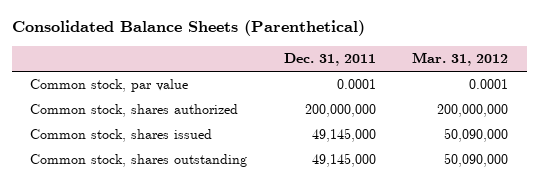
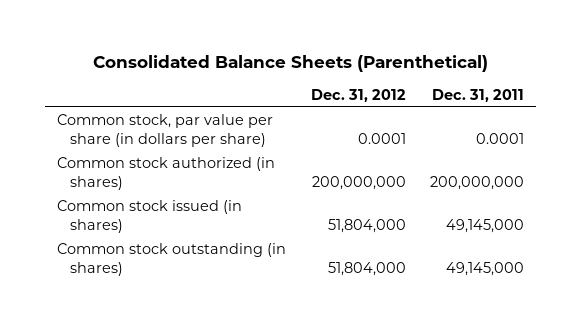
[412,52,509,67] Mar. 31, 2012 -> none
none -> [310,88,406,102] Dec. 31, 2012
[30,79,189,93] Common stock, par value -> [57,114,274,148] Common stock, par value per share (in dollars per share)
[30,104,239,118] Common stock, shares authorized -> [57,157,276,191] Common stock authorized (in shares)
[30,129,213,143] Common stock, shares issued -> [57,200,243,234] Common stock issued (in shares)
[30,154,248,168] Common stock, shares outstanding -> [57,243,287,277] Common stock outstanding (in shares)

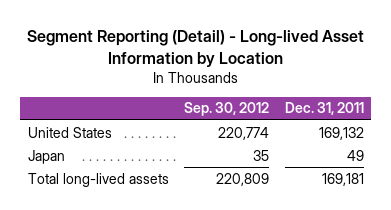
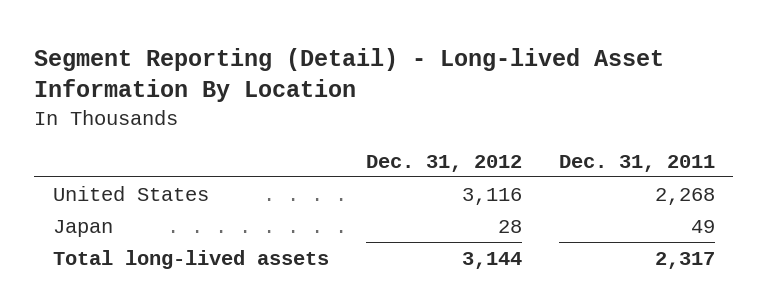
[26,29,364,67] Segment Reporting (Detail) - Long-lived Asset Information by Location -> [34,47,665,103] Segment Reporting (Detail) - Long-lived Asset Information By Location
[184,102,270,117] Sep. 30, 2012 -> none
none -> [365,154,522,172] Dec. 31, 2012
[318,126,364,140] 169,132 -> [654,187,715,205] 2,268
[321,172,364,186] 169,181 -> [654,251,715,269] 2,317

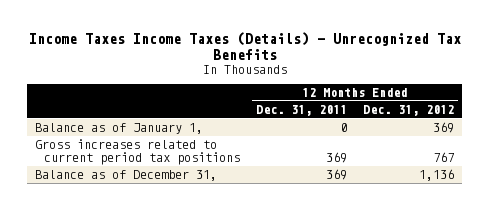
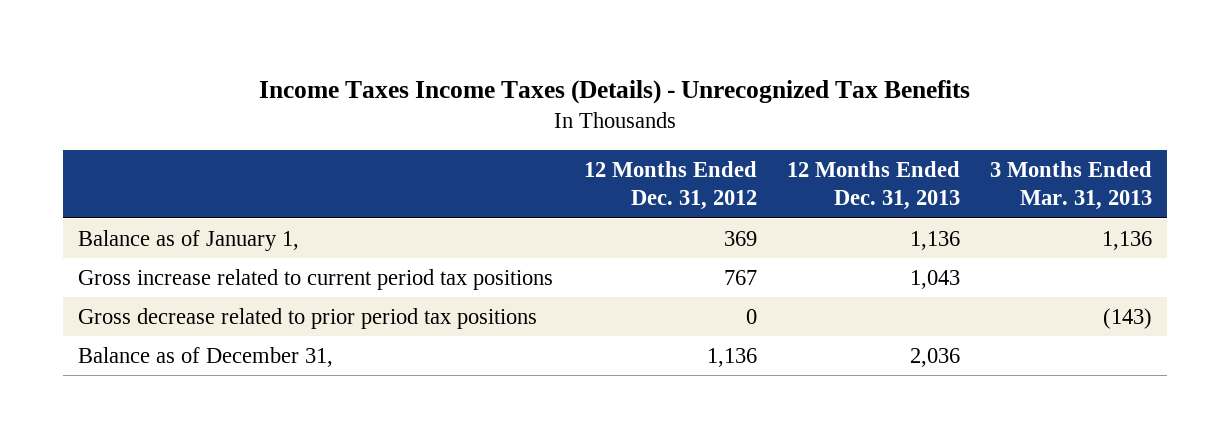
[256,105,348,117] Dec. 31, 2011 -> none
none -> [786,160,960,211] 12 Months Ended Dec. 31, 2013
none -> [990,160,1153,211] 3 Months Ended Mar. 31, 2013
[35,139,241,165] Gross increases related to current period tax positions -> [78,268,554,290] Gross increase related to current period tax positions
none -> [78,307,538,329] Gross decrease related to prior period tax positions

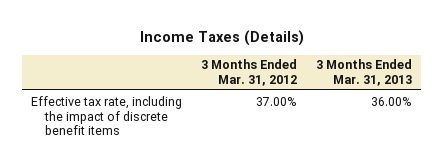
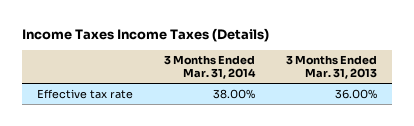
[139,29,304,46] Income Taxes (Details) -> [21,28,269,43] Income Taxes Income Taxes (Details)
[201,59,298,87] 3 Months Ended Mar. 31, 2012 -> none
none -> [164,55,257,80] 3 Months Ended Mar. 31, 2014
[31,95,183,136] Effective tax rate, including the impact of discrete benefit items -> [37,89,134,100] Effective tax rate

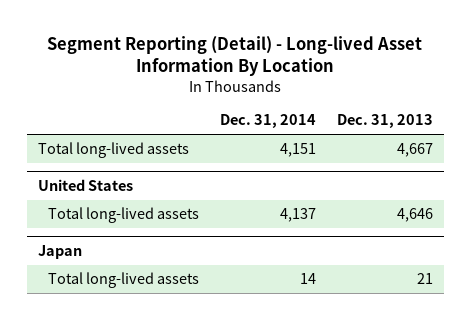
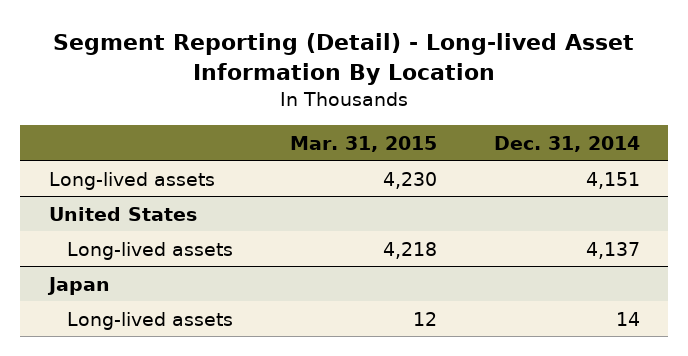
[337,114,434,129] Dec. 31, 2013 -> none
none -> [289,135,437,152] Mar. 31, 2015
[37,142,189,159] Total long-lived assets -> [48,171,215,190] Long-lived assets
[48,207,200,224] Total long-lived assets -> [66,241,233,260] Long-lived assets
[48,272,200,289] Total long-lived assets -> [66,311,233,330] Long-lived assets

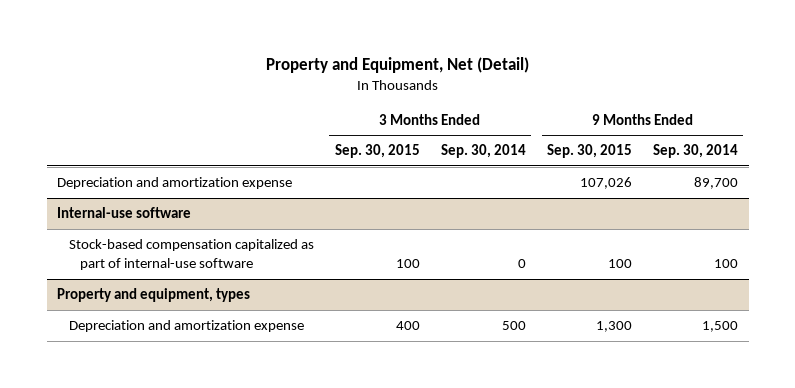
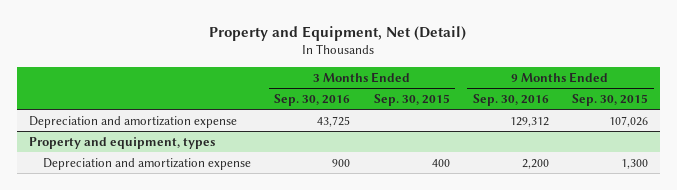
[440,144,526,159] Sep. 30, 2014 -> none
[653,144,739,159] Sep. 30, 2014 -> none
none -> [274,93,351,106] Sep. 30, 2016
none -> [472,93,549,106] Sep. 30, 2016
[57,207,192,219] Internal-use software -> none
[68,239,314,270] Stock-based compensation capitalized as part of internal-use software -> none

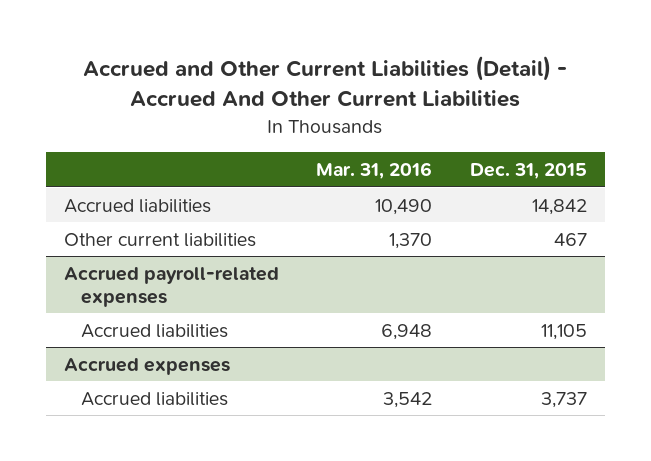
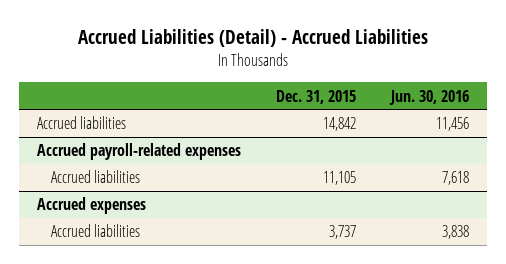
[83,56,568,108] Accrued and Other Current Liabilities (Detail) - Accrued And Other Current Liabilities -> [77,29,428,48] Accrued Liabilities (Detail) - Accrued Liabilities
[316,162,433,180] Mar. 31, 2016 -> none
none -> [389,89,470,105] Jun. 30, 2016
[64,232,257,247] Other current liabilities -> none

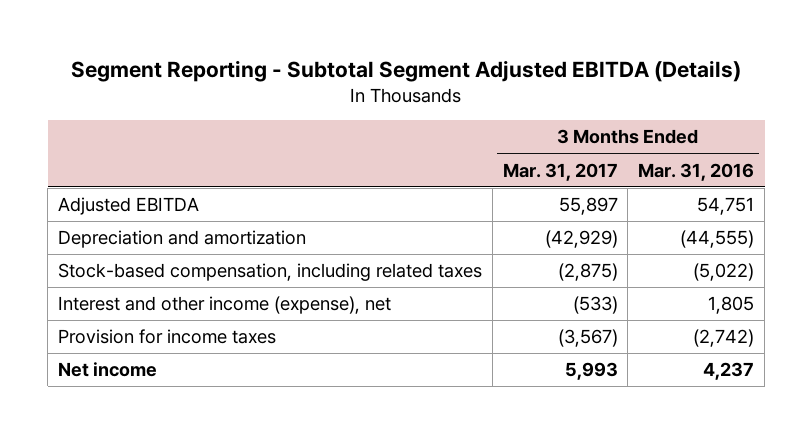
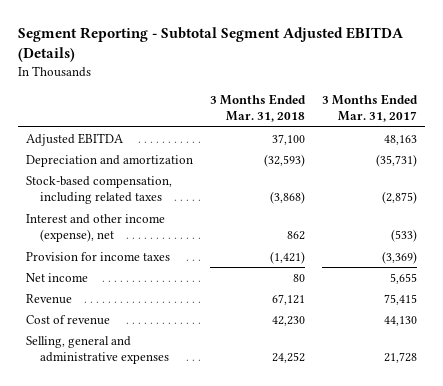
[638,162,755,181] Mar. 31, 2016 -> none
none -> [209,93,306,123] 3 Months Ended Mar. 31, 2018
[558,197,618,216] 55,897 -> [383,134,417,145] 48,163
[544,230,618,249] (42,929) -> [375,153,417,167] (35,731)
[557,329,618,348] (3,567) -> [381,250,417,264] (3,369)
[564,362,618,381] 5,993 -> [389,272,417,284] 5,655
none -> [25,293,72,304] Revenue
none -> [25,314,110,325] Cost of revenue
none -> [25,335,170,365] Selling, general and administrative expenses

